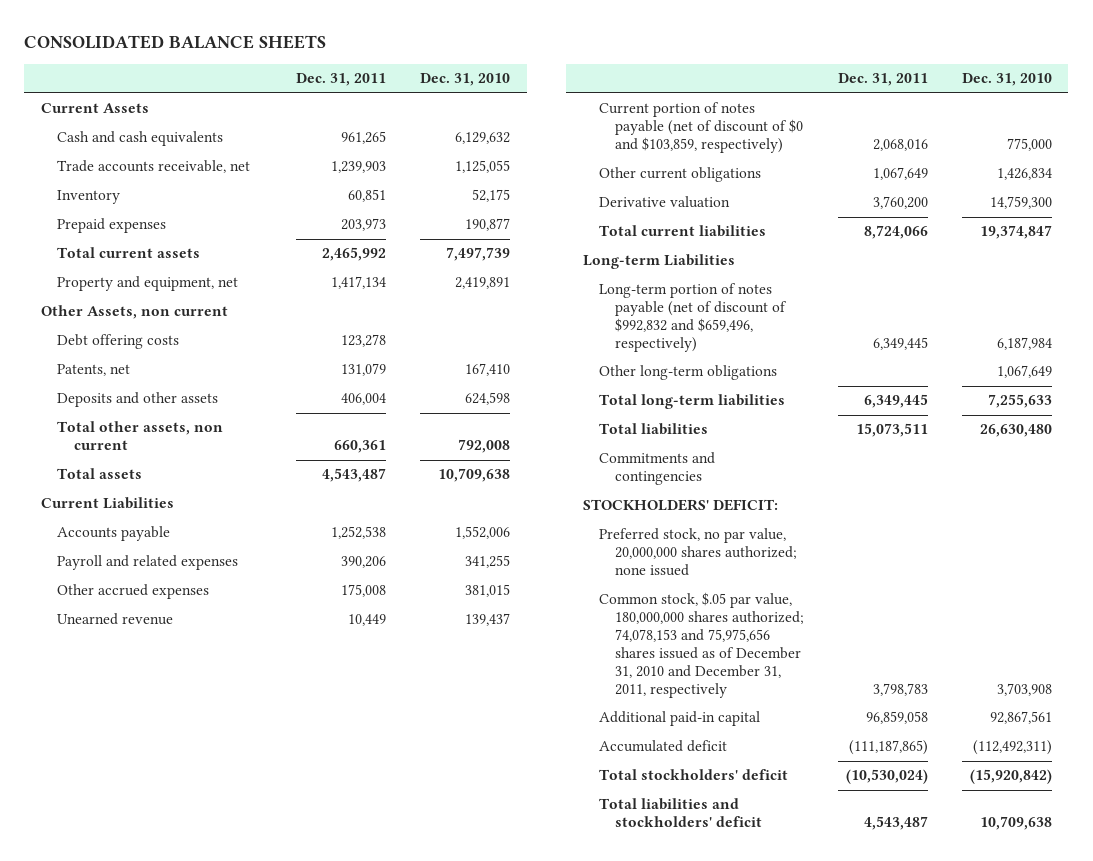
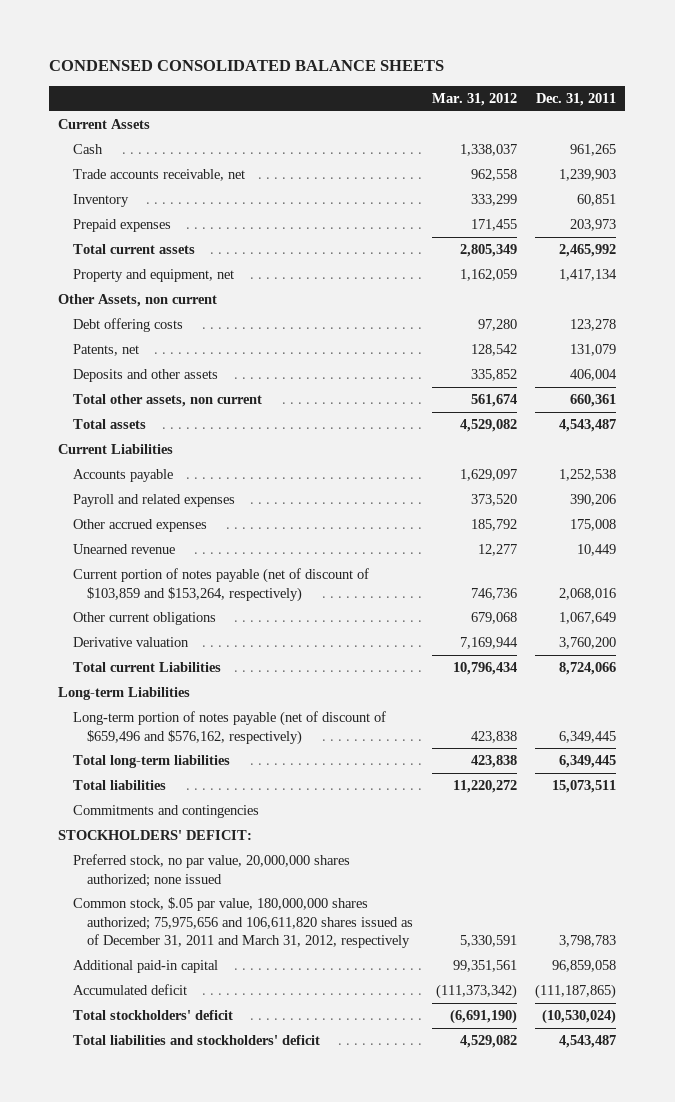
[24,35,327,50] CONSOLIDATED BALANCE SHEETS -> [49,60,445,72] CONDENSED CONSOLIDATED BALANCE SHEETS
[419,73,510,87] Dec. 31, 2010 -> none
none -> [431,92,517,106] Mar. 31, 2012
[57,131,224,147] Cash and cash equivalents -> [72,144,103,155] Cash
[598,102,804,154] Current portion of notes payable (net of discount of $0 and $103,859, respectively) -> [72,568,369,602] Current portion of notes payable (net of discount of $103,859 and $153,264, respectively)
[598,225,766,238] Total current liabilities -> [72,662,221,673] Total current Liabilities
[598,365,777,381] Other long-term obligations -> none
[598,283,788,353] Long-term portion of notes payable (net of discount of $992,832 and $659,496, respectively) -> [72,711,386,745] Long-term portion of notes payable (net of discount of $659,496 and $576,162, respectively)
[598,592,805,699] Common stock, $.05 par value, 180,000,000 shares authorized; 74,078,153 and 75,975,656 shares issued as of December 31, 2010 and December 31, 2011, respectively -> [72,897,414,949] Common stock, $.05 par value, 180,000,000 shares authorized; 75,975,656 and 106,611,820 shares issued as of December 31, 2011 and March 31, 2012, respectively

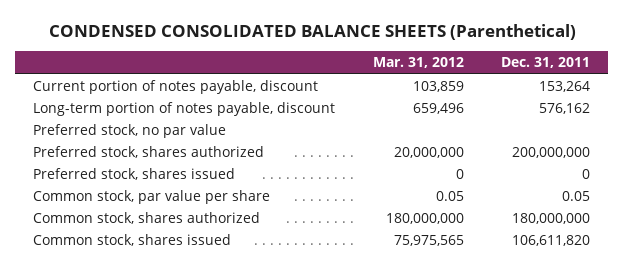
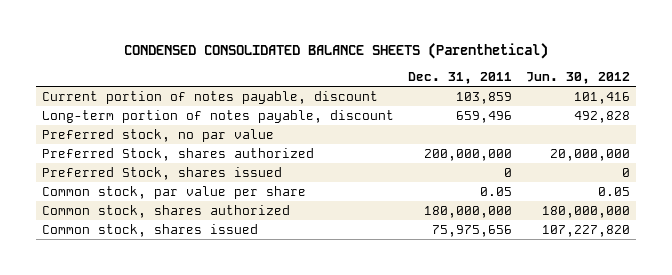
[372,57,464,69] Mar. 31, 2012 -> none
none -> [525,72,630,85] Jun. 30, 2012
[538,81,590,93] 153,264 -> [456,91,513,104] 103,859
[538,103,590,115] 576,162 -> [456,110,513,123] 659,496
[33,146,265,159] Preferred stock, shares authorized -> [42,147,315,161] Preferred Stock, shares authorized
[33,168,236,181] Preferred stock, shares issued -> [42,166,283,180] Preferred Stock, shares issued
[511,235,590,247] 106,611,820 -> [432,224,513,237] 75,975,656

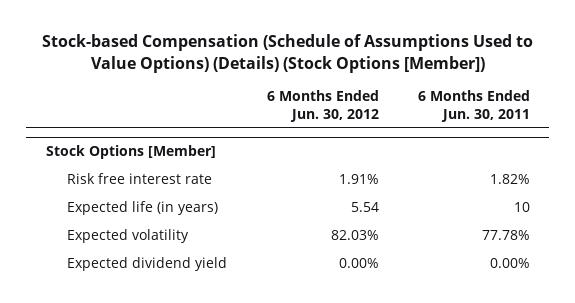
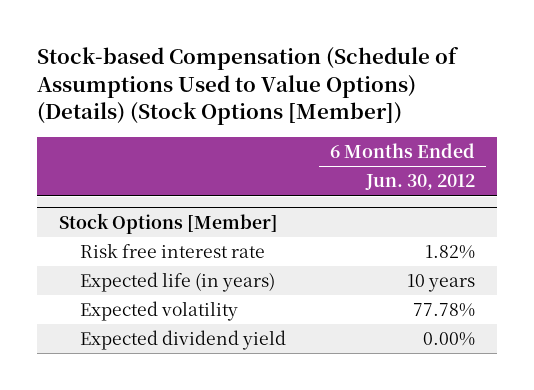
[417,90,530,122] 6 Months Ended Jun. 30, 2011 -> none
[338,173,379,184] 1.91% -> [425,245,476,260] 1.82%
[350,201,379,212] 5.54 -> [407,274,476,293] 10 years
[330,229,379,240] 82.03% -> [413,303,476,318] 77.78%

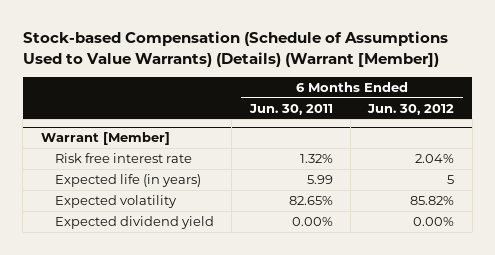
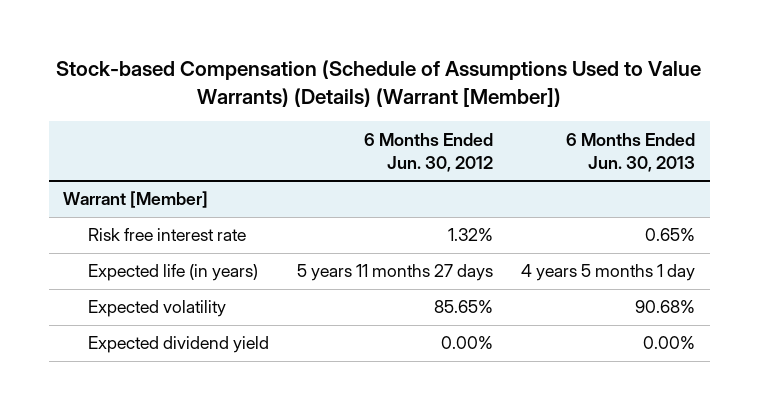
[248,103,333,115] Jun. 30, 2011 -> none
none -> [566,132,696,172] 6 Months Ended Jun. 30, 2013
[415,154,455,164] 2.04% -> [447,228,493,242] 1.32%
[447,175,455,185] 5 -> [296,264,493,282] 5 years 11 months 27 days
[410,196,455,206] 85.82% -> [433,300,493,314] 85.65%

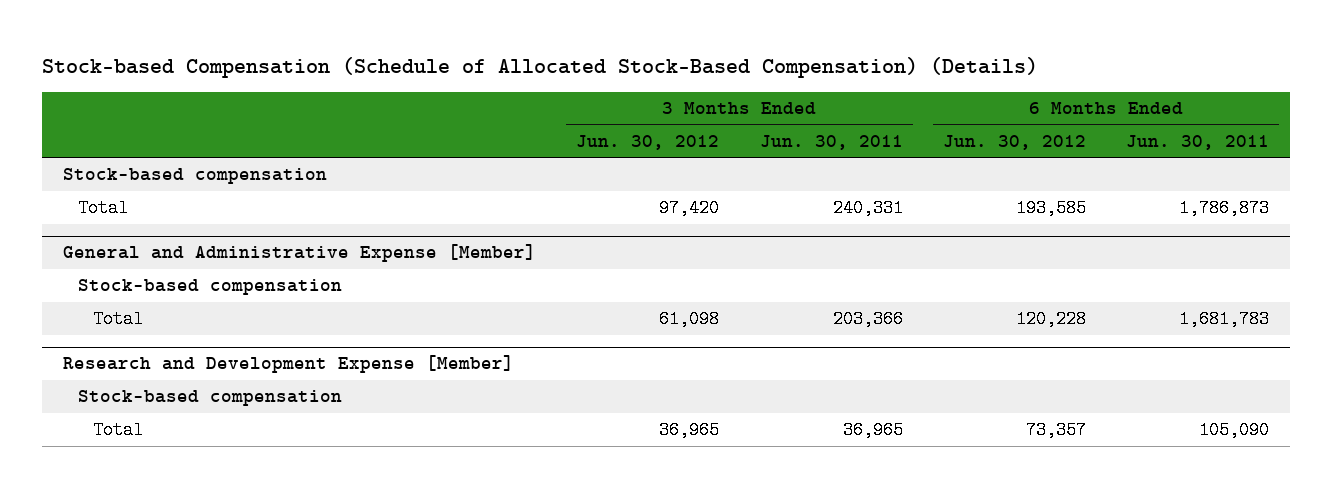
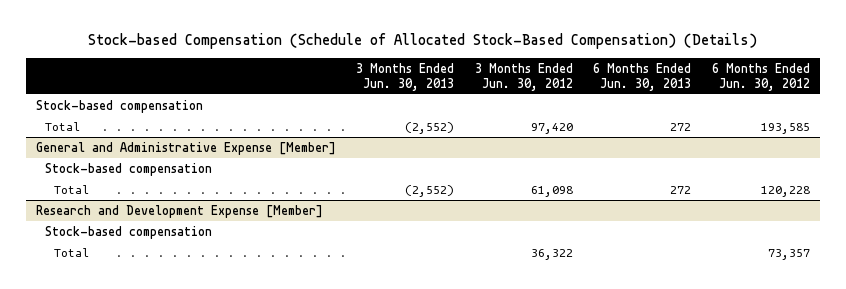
[759,135,903,151] Jun. 30, 2011 -> none
[1126,135,1270,151] Jun. 30, 2011 -> none
none -> [356,62,455,91] 3 Months Ended Jun. 30, 2013
none -> [593,62,692,91] 6 Months Ended Jun. 30, 2013
[659,421,720,440] 36,965 -> [530,248,573,260] 36,322

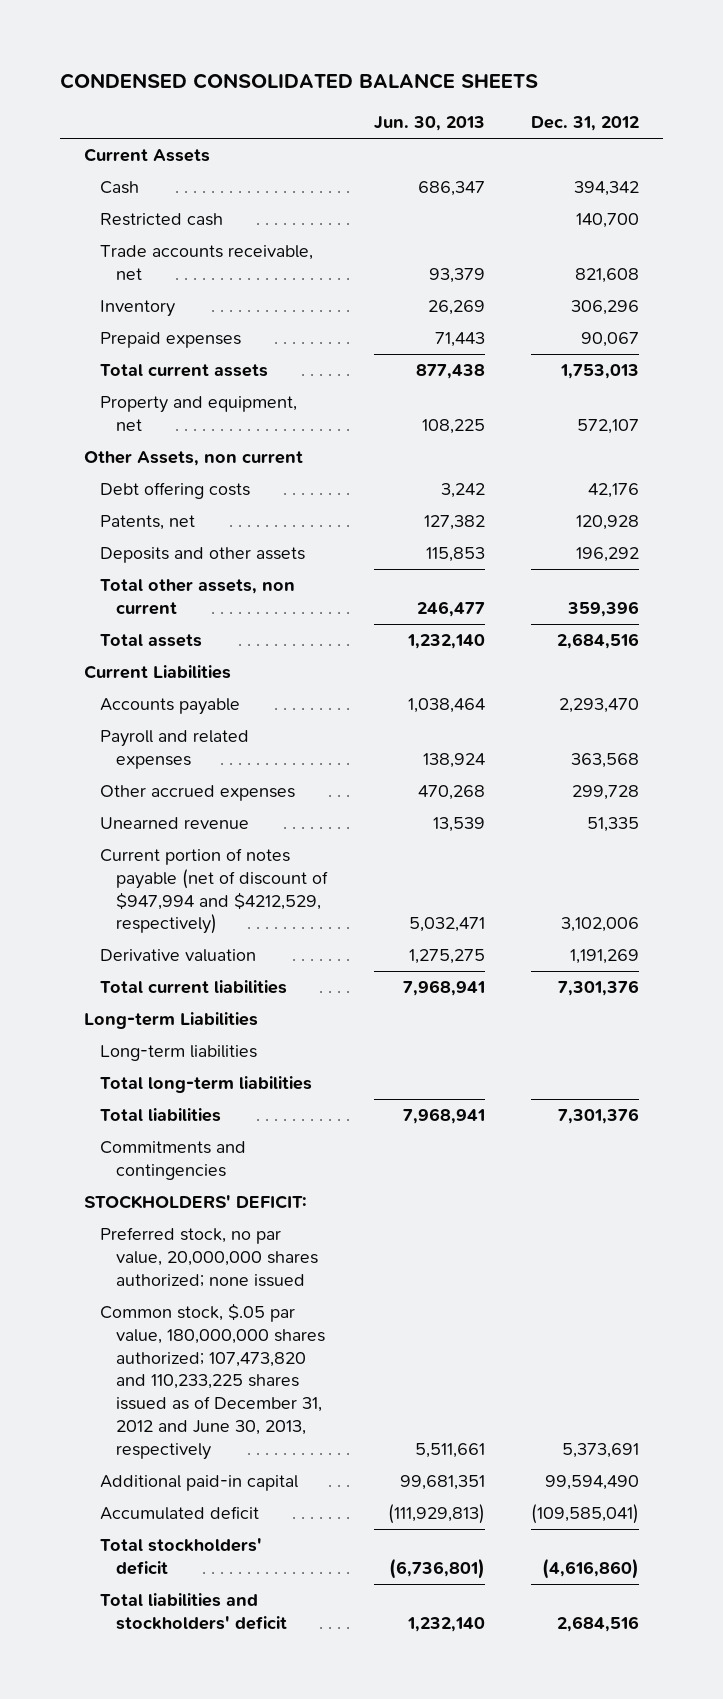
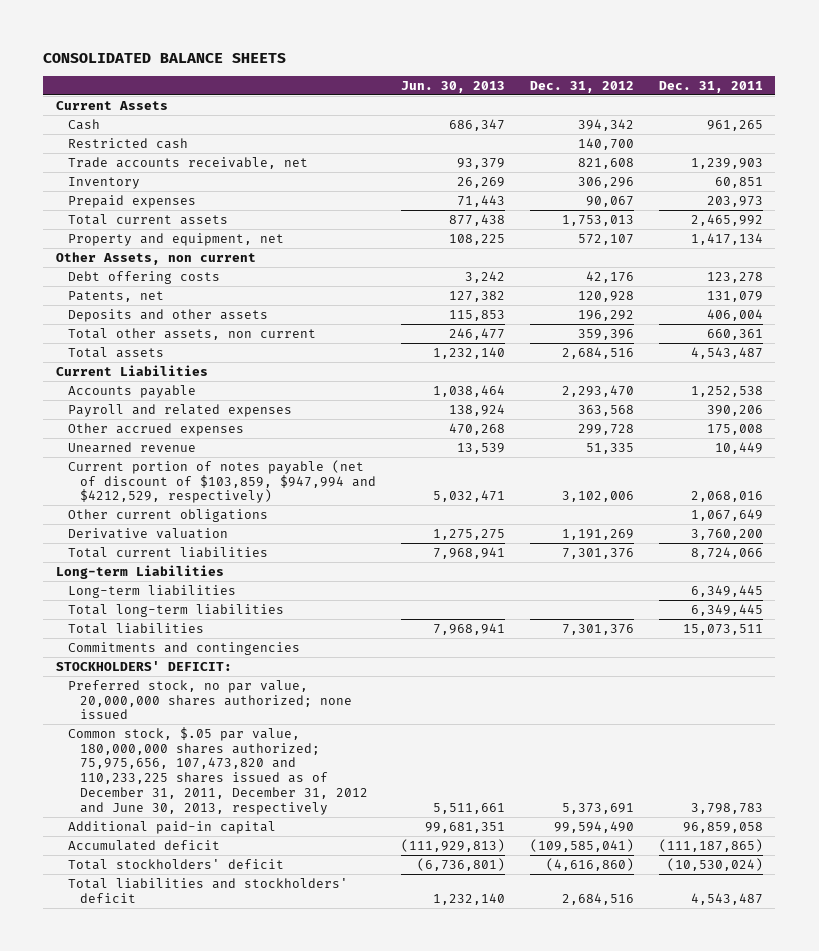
[60,73,539,90] CONDENSED CONSOLIDATED BALANCE SHEETS -> [43,52,287,63] CONSOLIDATED BALANCE SHEETS
none -> [658,80,763,93] Dec. 31, 2011
[99,848,329,935] Current portion of notes payable (net of discount of $947,994 and $4212,529, respectively) -> [67,459,377,504] Current portion of notes payable (net of discount of $103,859, $947,994 and $4212,529, respectively)
none -> [67,508,268,522] Other current obligations
[99,1303,326,1460] Common stock, $.05 par value, 180,000,000 shares authorized; 107,473,820 and 110,233,225 shares issued as of December 31, 2012 and June 30, 2013, respectively -> [67,726,369,815] Common stock, $.05 par value, 180,000,000 shares authorized; 75,975,656, 107,473,820 and 110,233,225 shares issued as of December 31, 2011, December 31, 2012 and June 30, 2013, respectively

